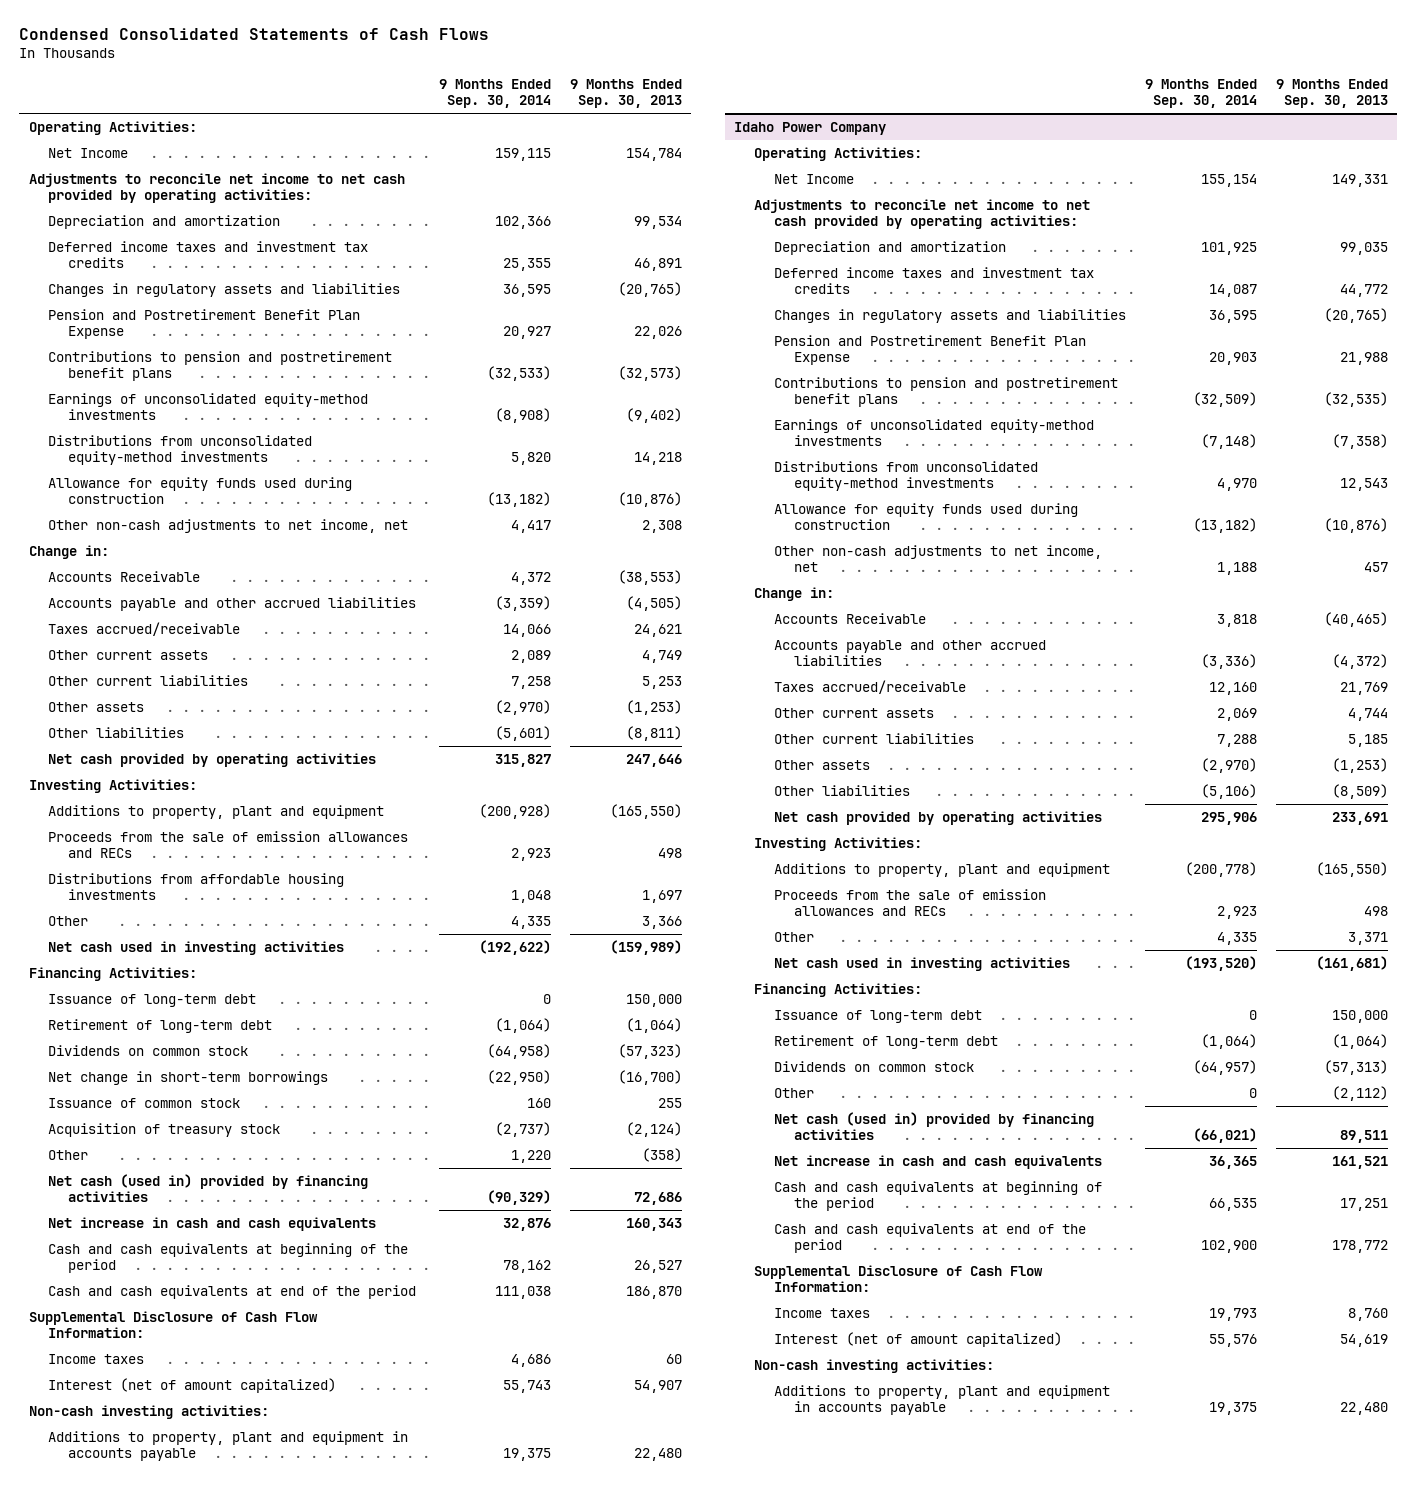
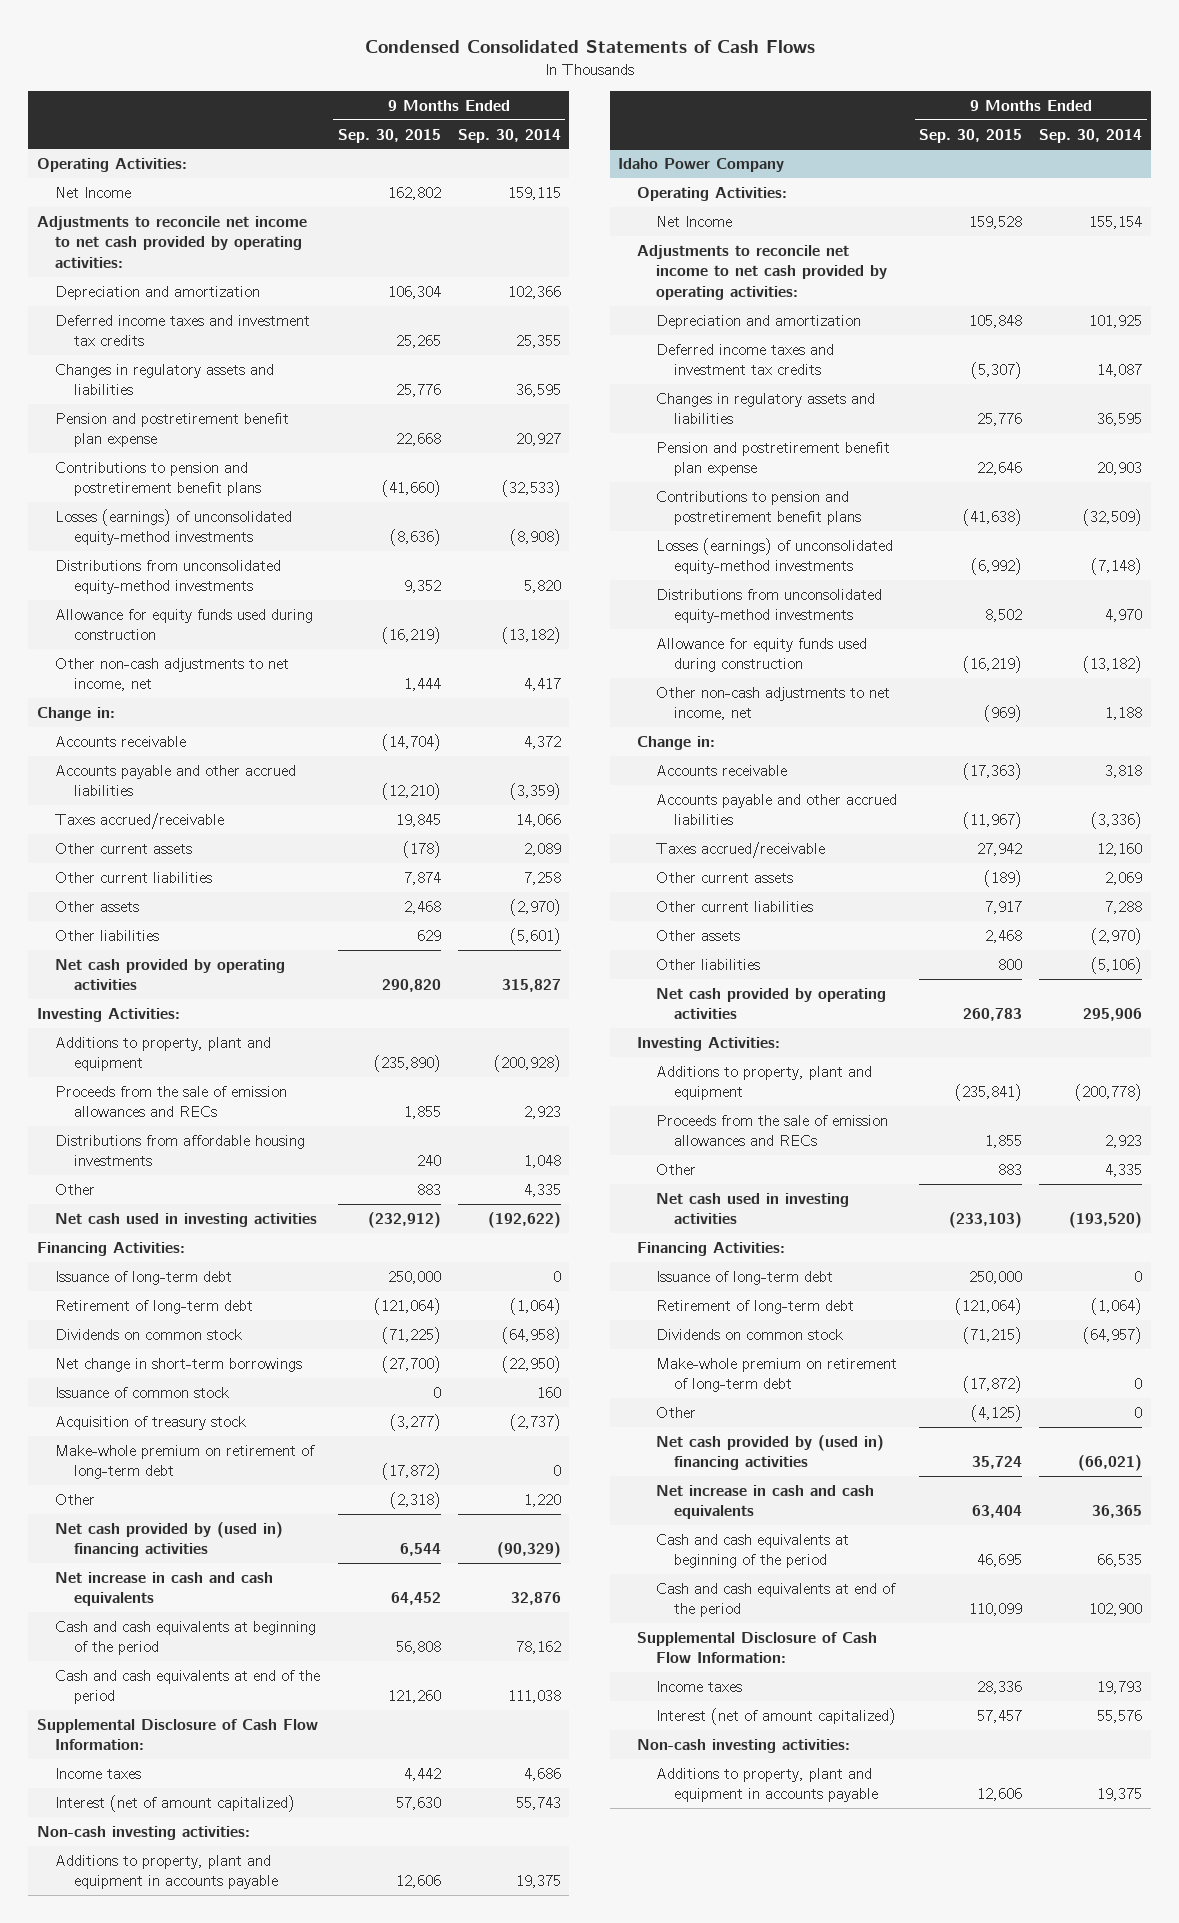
[569,79,682,109] 9 Months Ended Sep. 30, 2013 -> none
none -> [337,128,441,143] Sep. 30, 2015
[48,308,361,339] Pension and Postretirement Benefit Plan Expense -> [55,412,290,448] Pension and postretirement benefit plan expense
[48,392,369,420] Earnings of unconsolidated equity-method investments -> [55,508,293,546] Losses (earnings) of unconsolidated equity-method investments
[48,570,201,582] Accounts Receivable -> [55,735,187,747] Accounts receivable
none -> [55,1444,316,1480] Make-whole premium on retirement of long-term debt
[48,1173,369,1202] Net cash (used in) provided by financing activities -> [55,1521,284,1558] Net cash provided by (used in) financing activities
[773,334,1086,365] Pension and Postretirement Benefit Plan Expense -> [655,441,890,477] Pension and postretirement benefit plan expense
[773,418,1094,446] Earnings of unconsolidated equity-method investments -> [655,537,893,575] Losses (earnings) of unconsolidated equity-method investments
[773,612,926,624] Accounts Receivable -> [655,764,787,776] Accounts receivable
none -> [655,1357,897,1393] Make-whole premium on retirement of long-term debt
[773,1111,1094,1140] Net cash (used in) provided by financing activities -> [655,1434,884,1471] Net cash provided by (used in) financing activities

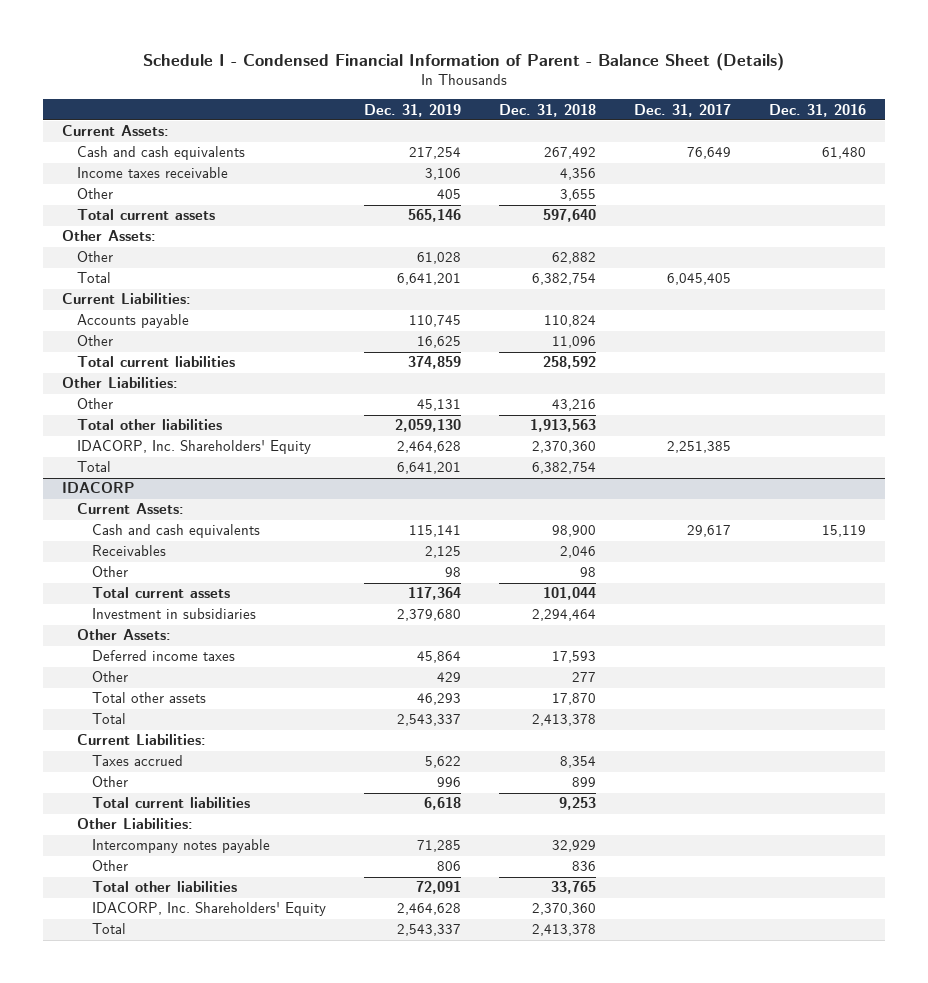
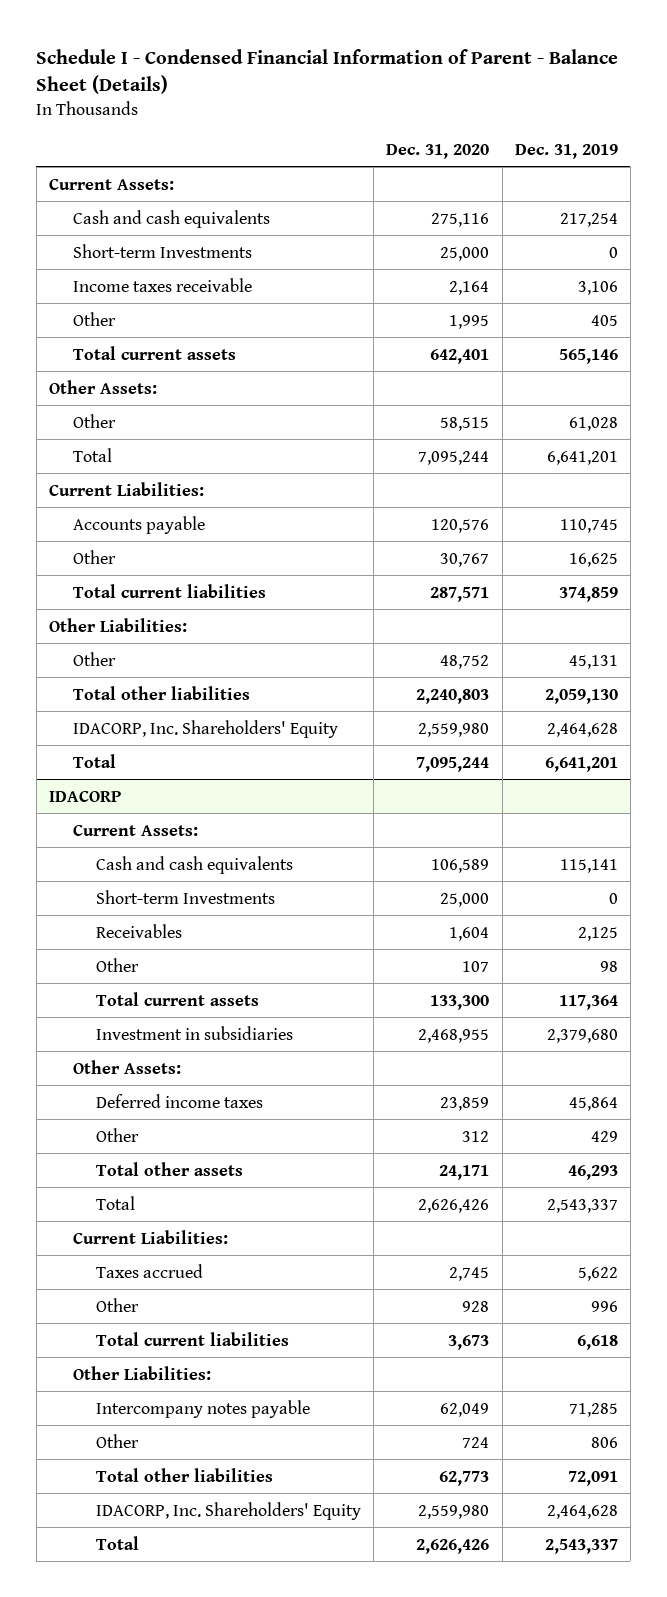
[498,103,596,117] Dec. 31, 2018 -> none
[633,103,731,117] Dec. 31, 2017 -> none
[768,103,866,117] Dec. 31, 2016 -> none
none -> [386,143,490,159] Dec. 31, 2020
none -> [72,243,252,258] Short-term Investments
none -> [96,889,276,904] Short-term Investments

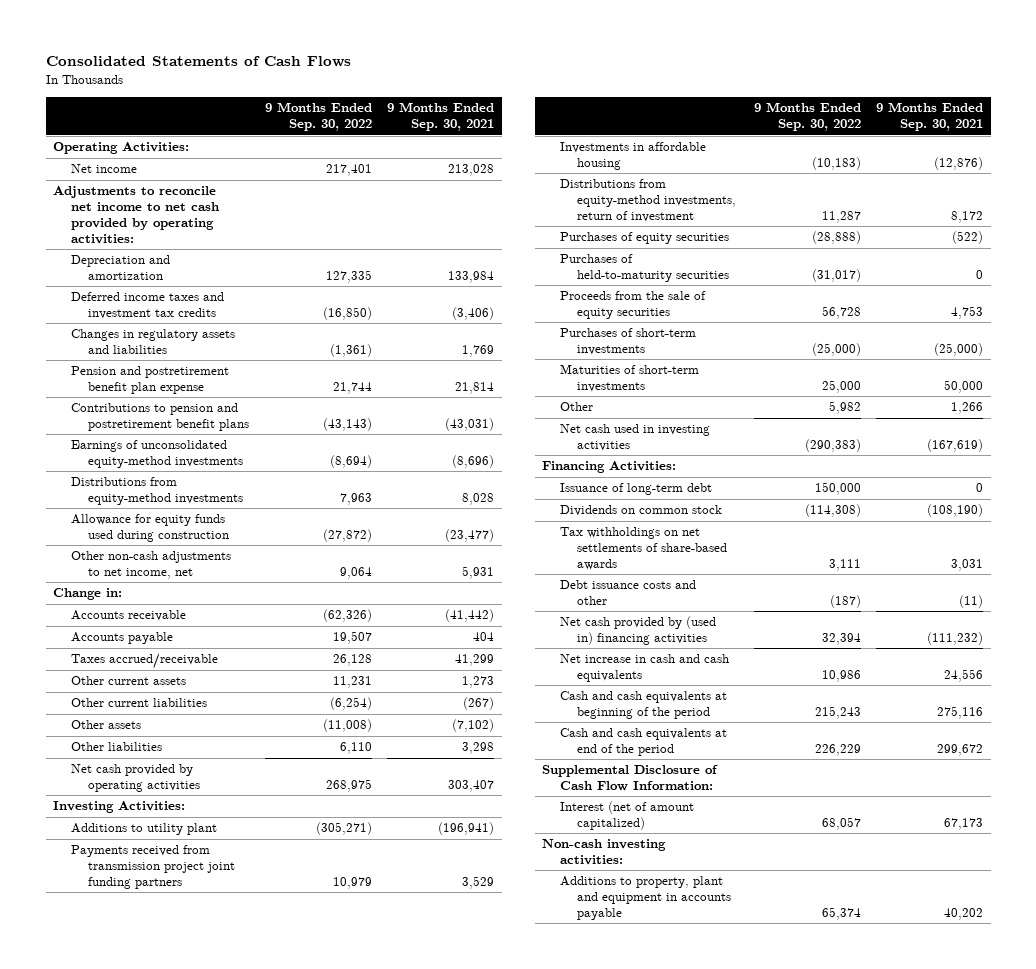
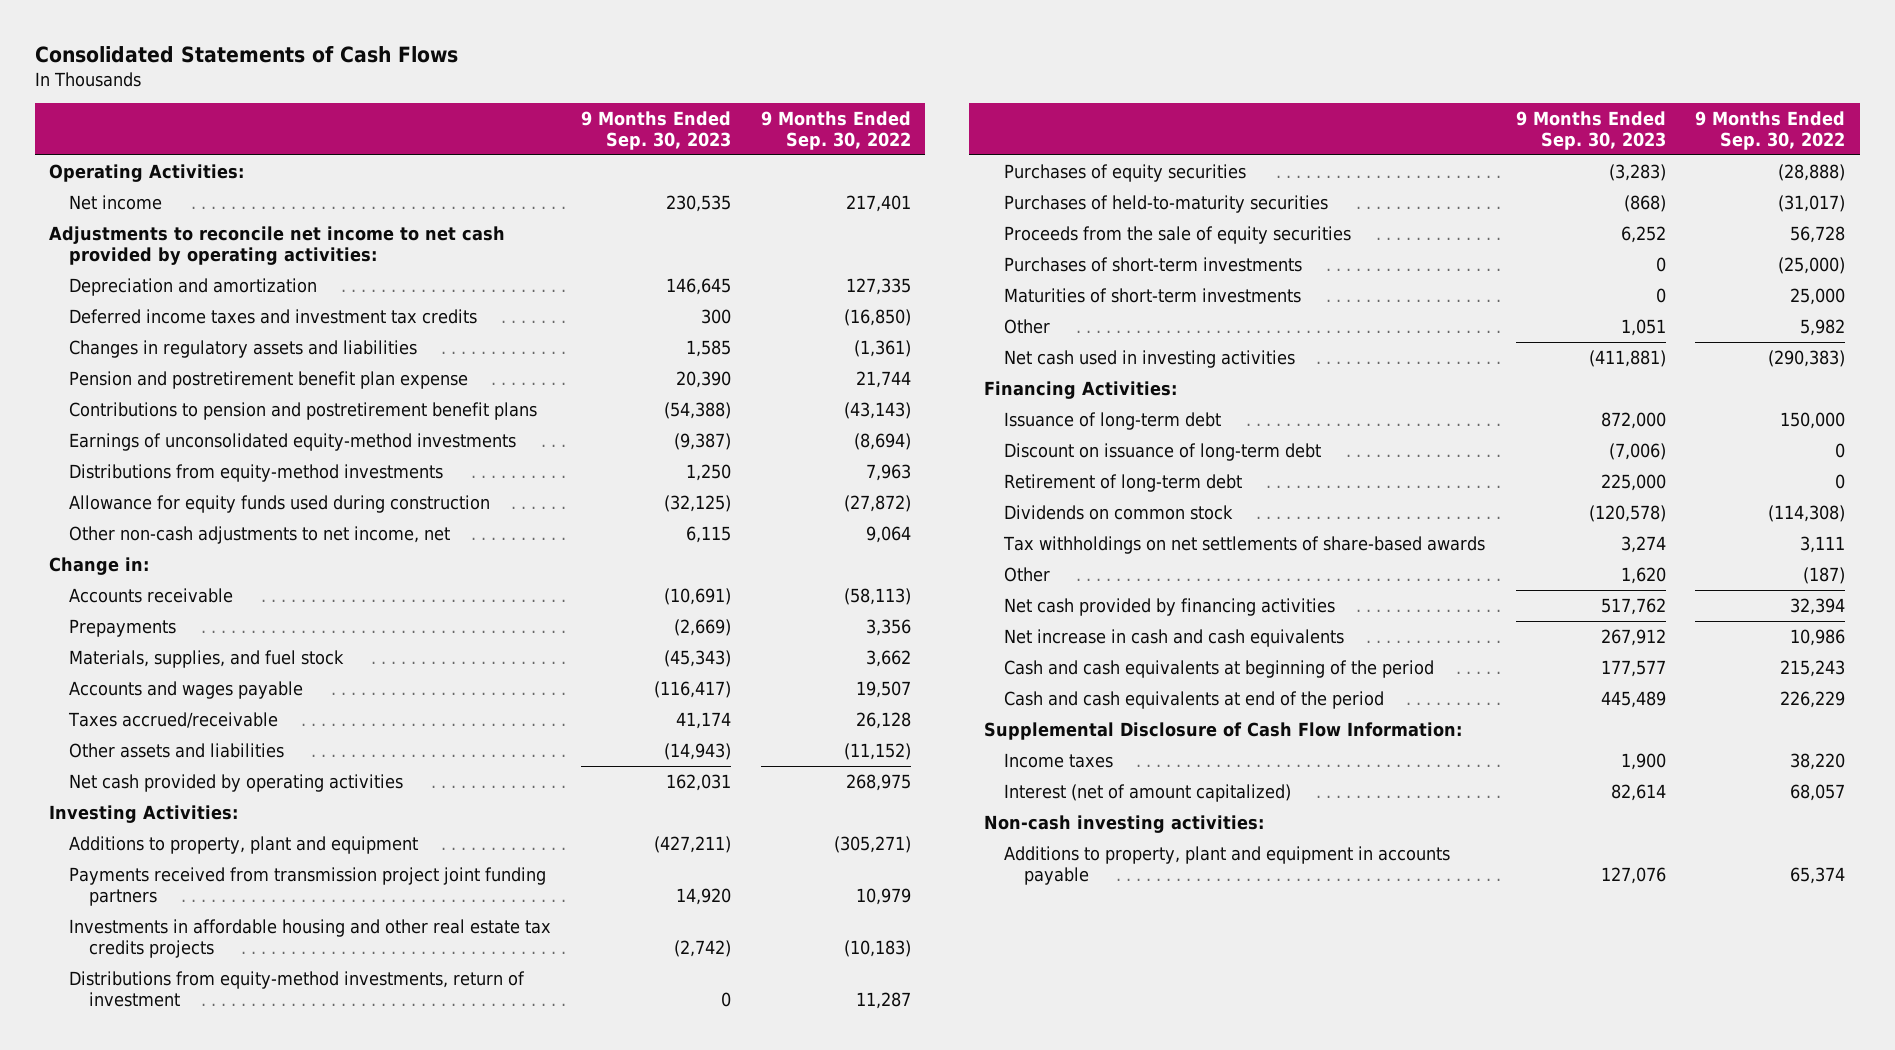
[387,102,495,132] 9 Months Ended Sep. 30, 2021 -> none
none -> [580,111,731,150] 9 Months Ended Sep. 30, 2023
[322,609,372,623] (62,326) -> [843,587,911,605] (58,113)
none -> [69,618,177,637] Prepayments
none -> [69,649,345,668] Materials, supplies, and fuel stock
[70,632,173,645] Accounts payable -> [69,680,304,699] Accounts and wages payable
[70,676,186,686] Other current assets -> none
[70,698,207,708] Other current liabilities -> none
[70,720,141,730] Other assets -> none
[70,742,162,752] Other liabilities -> [69,742,285,758] Other assets and liabilities
[339,742,372,755] 6,110 -> [843,742,911,760] (11,152)
[70,823,217,836] Additions to utility plant -> [69,835,419,854] Additions to property, plant and equipment
[559,142,706,171] Investments in affordable housing -> [69,918,552,958] Investments in affordable housing and other real estate tax credits projects
none -> [1004,442,1322,461] Discount on issuance of long-term debt
none -> [1004,473,1243,492] Retirement of long-term debt
[559,580,696,606] Debt issuance costs and other -> [1004,566,1051,582] Other
[559,616,716,646] Net cash provided by (used in) financing activities -> [1004,597,1336,616] Net cash provided by financing activities
none -> [1004,752,1114,768] Income taxes

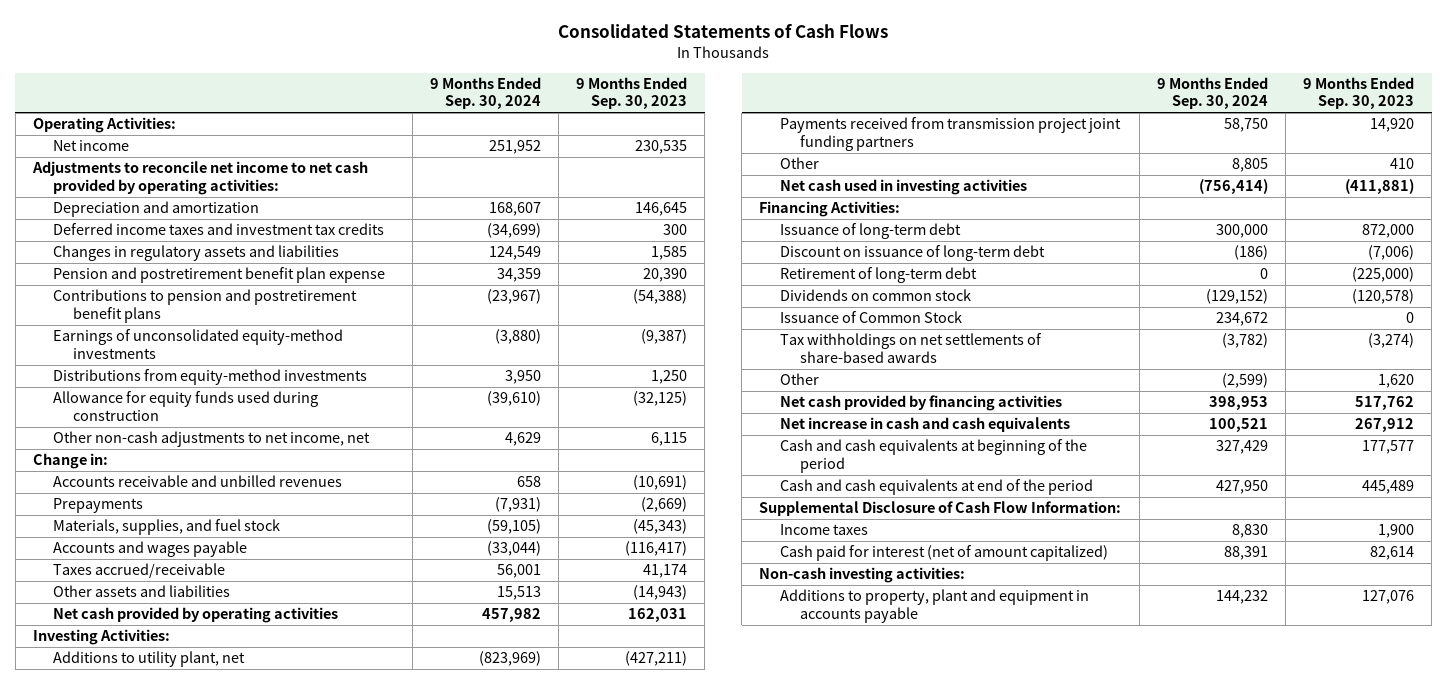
[760,111,911,150] 9 Months Ended Sep. 30, 2022 -> none
none -> [429,76,541,110] 9 Months Ended Sep. 30, 2024
[69,587,234,603] Accounts receivable -> [53,475,343,488] Accounts receivable and unbilled revenues
[69,835,419,854] Additions to property, plant and equipment -> [53,651,246,668] Additions to utility plant, net
[69,918,552,958] Investments in affordable housing and other real estate tax credits projects -> none
[69,970,526,1007] Distributions from equity-method investments, return of investment -> none
[1004,163,1247,182] Purchases of equity securities -> none
[1004,194,1329,213] Purchases of held-to-maturity securities -> none
[1004,225,1352,244] Proceeds from the sale of equity securities -> none
[1004,256,1303,272] Purchases of short-term investments -> none
[1004,287,1302,303] Maturities of short-term investments -> none
[1620,318,1666,336] 1,051 -> [1389,158,1414,170] 410
[1600,473,1666,491] 225,000 -> [1351,267,1414,283] (225,000)
none -> [779,311,962,324] Issuance of Common Stock
[1620,535,1666,553] 3,274 -> [1367,333,1414,349] (3,274)
[1004,783,1292,802] Interest (net of amount capitalized) -> [779,545,1108,562] Cash paid for interest (net of amount capitalized)

